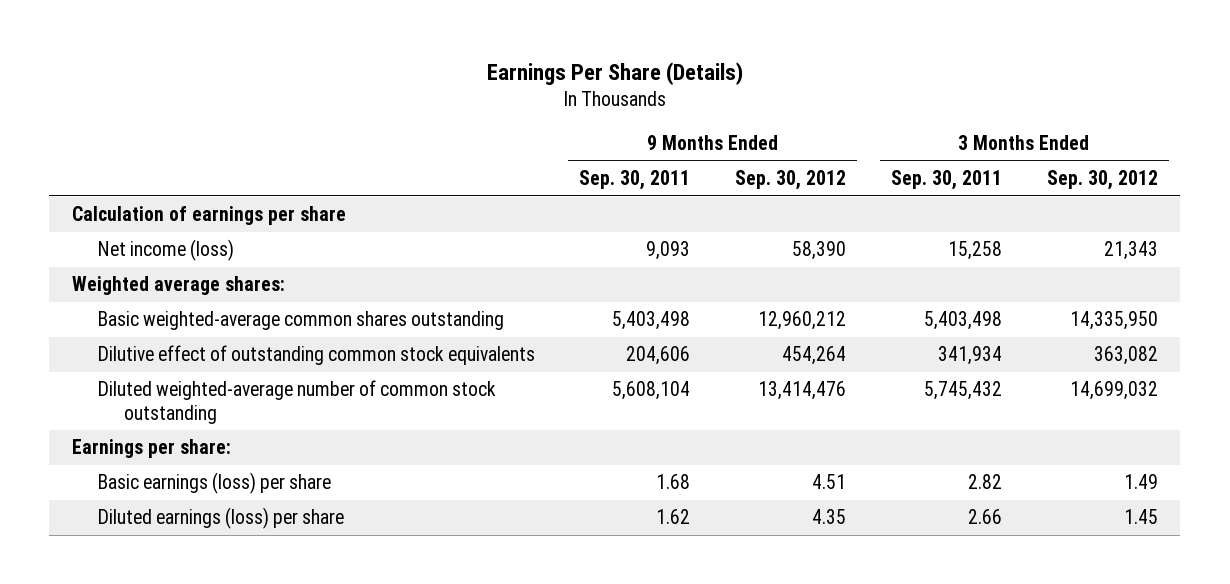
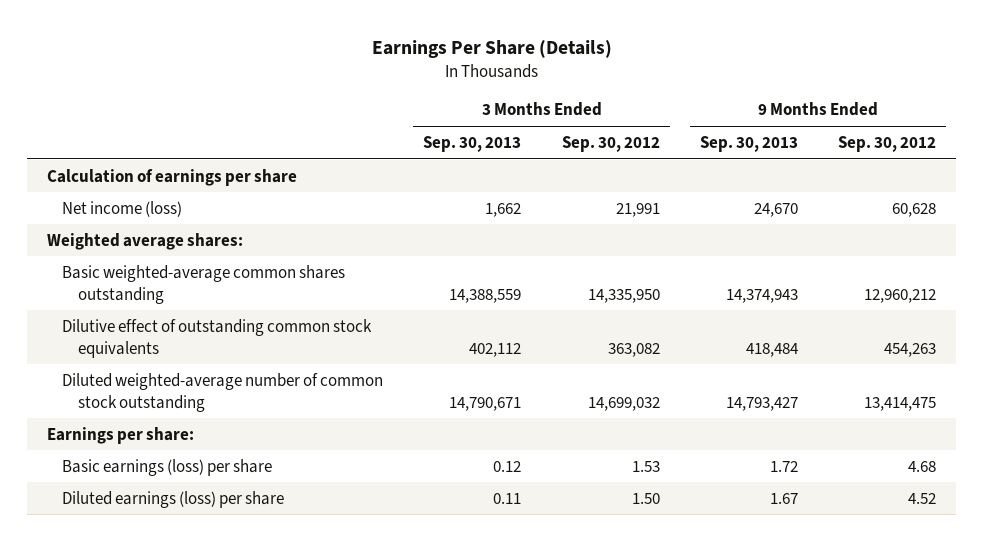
[579,170,691,191] Sep. 30, 2011 -> none
[891,170,1003,191] Sep. 30, 2011 -> none
none -> [423,135,522,152] Sep. 30, 2013
none -> [699,135,798,152] Sep. 30, 2013
[792,241,847,261] 58,390 -> [891,202,936,217] 60,628
[1103,241,1158,261] 21,343 -> [615,202,660,217] 21,991
[782,346,847,366] 454,264 -> [883,342,936,357] 454,263
[758,381,847,401] 13,414,476 -> [863,396,936,411] 13,414,475
[812,474,847,490] 4.51 -> [907,460,936,472] 4.68
[1123,474,1158,490] 1.49 -> [631,460,660,472] 1.53
[812,509,847,525] 4.35 -> [907,492,936,504] 4.52
[1123,509,1158,525] 1.45 -> [631,492,660,504] 1.50

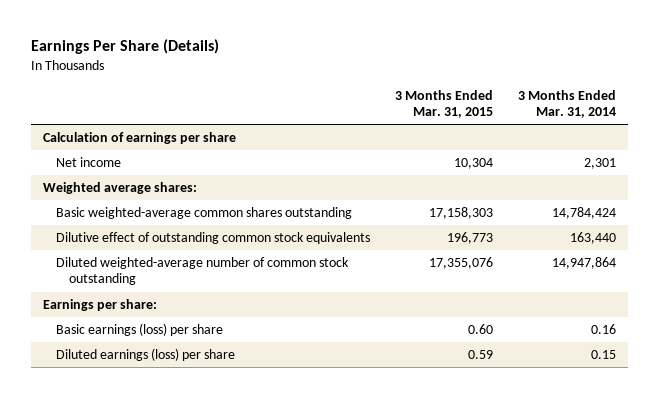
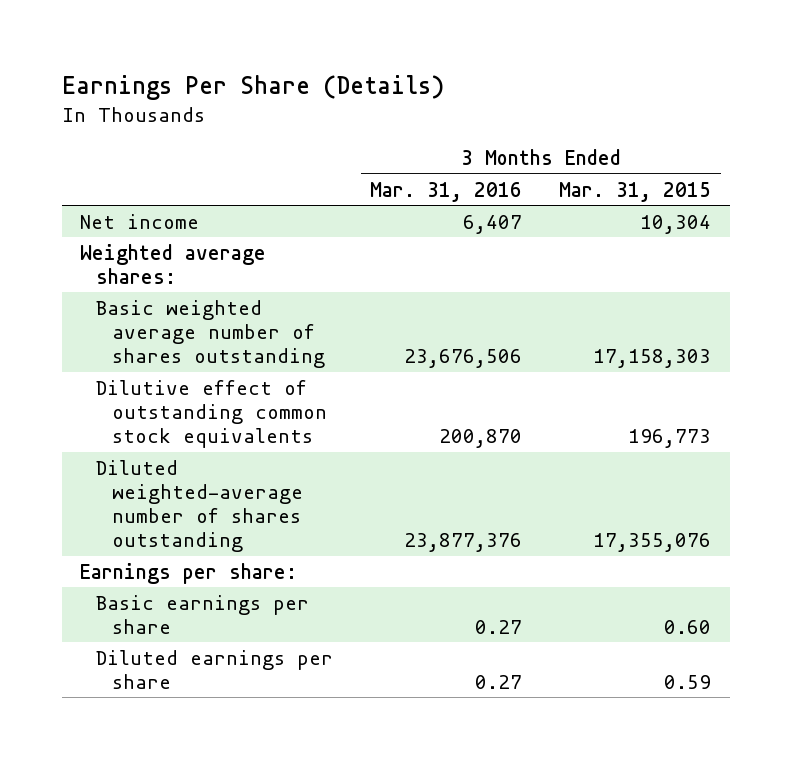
[517,89,616,119] 3 Months Ended Mar. 31, 2014 -> none
none -> [370,181,523,202] Mar. 31, 2016
[43,131,237,144] Calculation of earnings per share -> none
[56,206,353,219] Basic weighted-average common shares outstanding -> [96,299,325,369] Basic weighted average number of shares outstanding
[56,256,350,286] Diluted weighted-average number of common stock outstanding -> [96,459,303,553] Diluted weighted-average number of shares outstanding
[56,322,224,336] Basic earnings (loss) per share -> [96,594,310,634] Basic earnings per share
[56,347,236,361] Diluted earnings (loss) per share -> [96,649,334,689] Diluted earnings per share

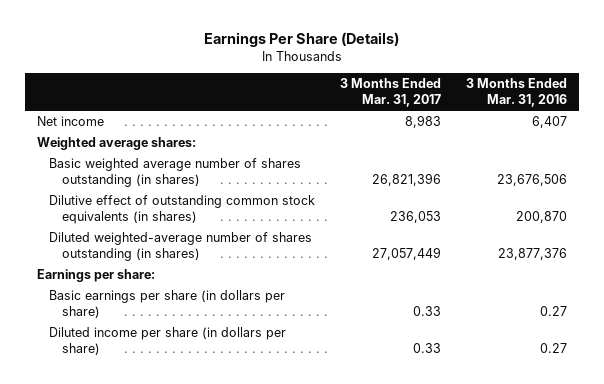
[559,181,712,202] Mar. 31, 2015 -> none
none -> [340,78,442,107] 3 Months Ended Mar. 31, 2017
[96,299,325,369] Basic weighted average number of shares outstanding -> [49,158,302,188] Basic weighted average number of shares outstanding (in shares)
[96,379,327,449] Dilutive effect of outstanding common stock equivalents -> [49,195,316,225] Dilutive effect of outstanding common stock equivalents (in shares)
[96,459,303,553] Diluted weighted-average number of shares outstanding -> [49,232,313,262] Diluted weighted-average number of shares outstanding (in shares)
[96,594,310,634] Basic earnings per share -> [49,290,286,319] Basic earnings per share (in dollars per share)
[96,649,334,689] Diluted earnings per share -> [49,327,287,356] Diluted income per share (in dollars per share)

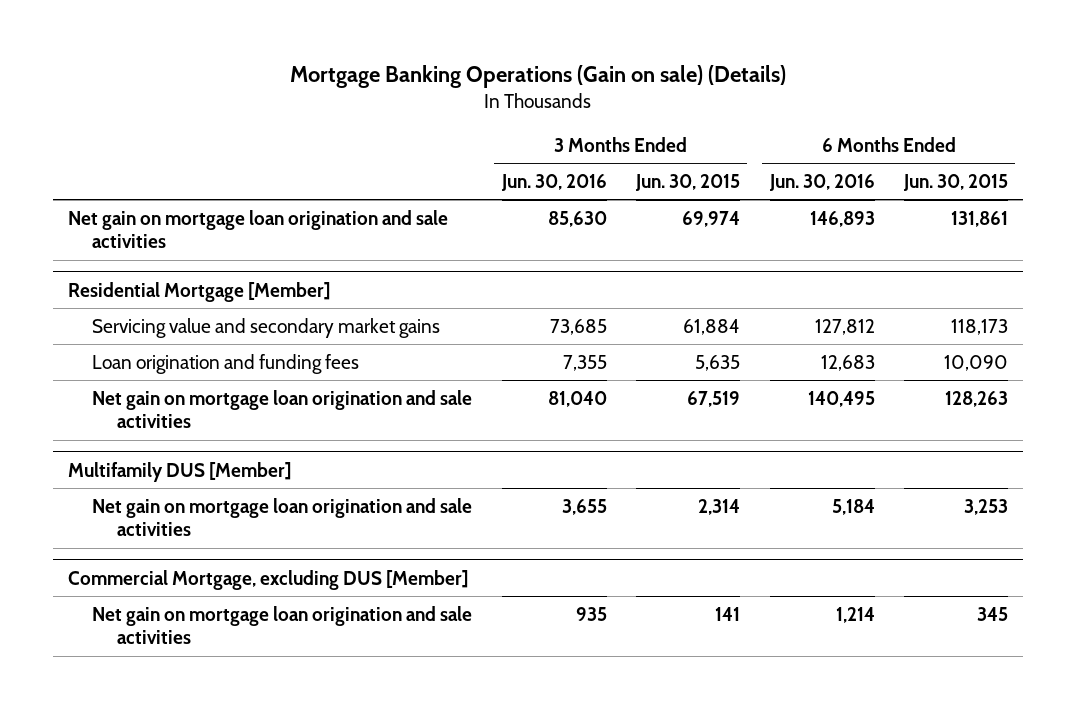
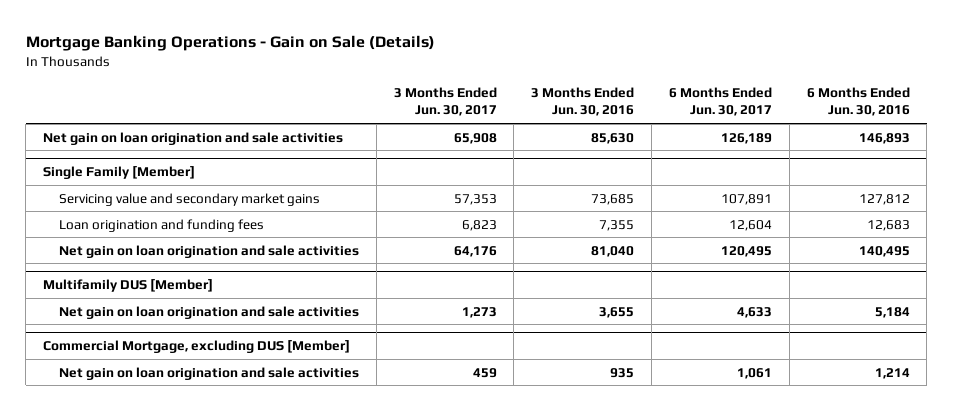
[289,65,786,89] Mortgage Banking Operations (Gain on sale) (Details) -> [25,35,435,52] Mortgage Banking Operations - Gain on Sale (Details)
[635,173,741,191] Jun. 30, 2015 -> none
[903,173,1009,191] Jun. 30, 2015 -> none
none -> [393,87,497,117] 3 Months Ended Jun. 30, 2017
none -> [668,87,772,117] 6 Months Ended Jun. 30, 2017
[67,209,448,249] Net gain on mortgage loan origination and sale activities -> [43,131,344,145] Net gain on loan origination and sale activities
[67,281,330,302] Residential Mortgage [Member] -> [43,166,196,180] Single Family [Member]
[92,389,473,429] Net gain on mortgage loan origination and sale activities -> [58,244,359,258] Net gain on loan origination and sale activities
[92,497,473,537] Net gain on mortgage loan origination and sale activities -> [58,305,359,319] Net gain on loan origination and sale activities
[92,605,473,645] Net gain on mortgage loan origination and sale activities -> [58,366,359,380] Net gain on loan origination and sale activities

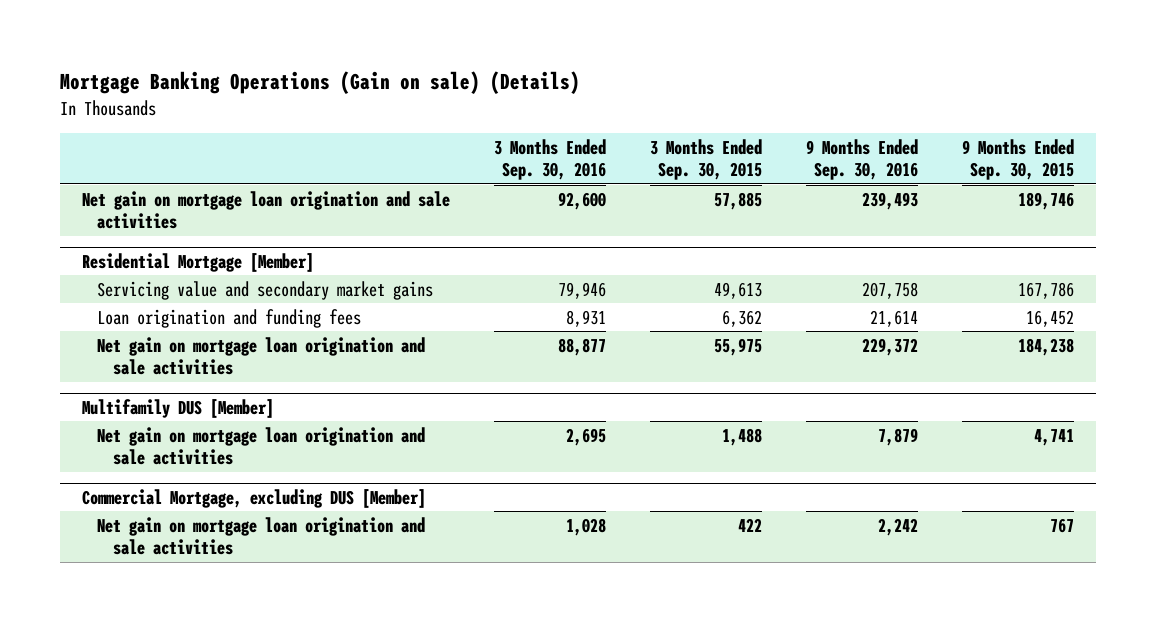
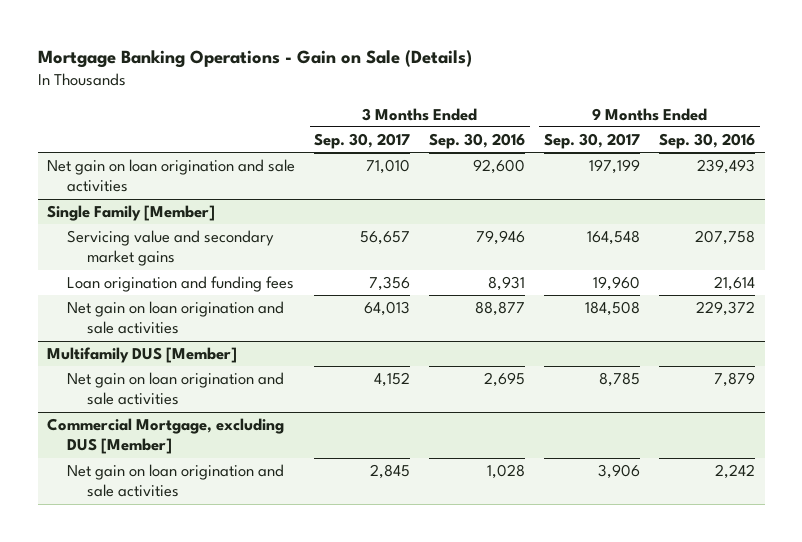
[60,71,581,95] Mortgage Banking Operations (Gain on sale) (Details) -> [37,50,472,69] Mortgage Banking Operations - Gain on Sale (Details)
[650,138,763,181] 3 Months Ended Sep. 30, 2015 -> none
[961,138,1074,181] 9 Months Ended Sep. 30, 2015 -> none
none -> [314,132,411,149] Sep. 30, 2017
none -> [544,132,641,149] Sep. 30, 2017
[82,190,451,229] Net gain on mortgage loan origination and sale activities -> [47,159,296,193] Net gain on loan origination and sale activities
[82,252,315,272] Residential Mortgage [Member] -> [47,205,216,222] Single Family [Member]
[97,336,426,375] Net gain on mortgage loan origination and sale activities -> [66,301,284,335] Net gain on loan origination and sale activities
[97,426,426,465] Net gain on mortgage loan origination and sale activities -> [66,372,284,406] Net gain on loan origination and sale activities
[97,516,426,555] Net gain on mortgage loan origination and sale activities -> [66,464,284,498] Net gain on loan origination and sale activities

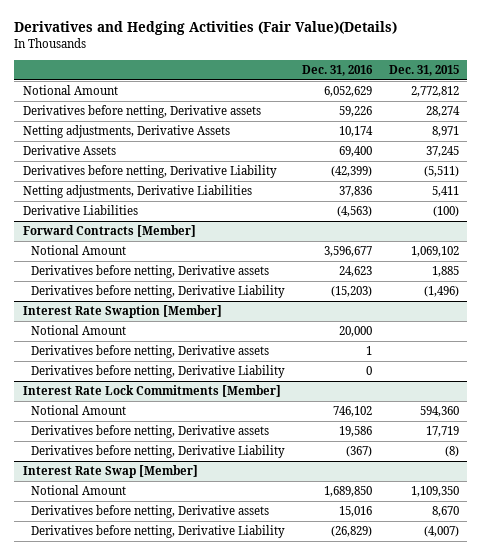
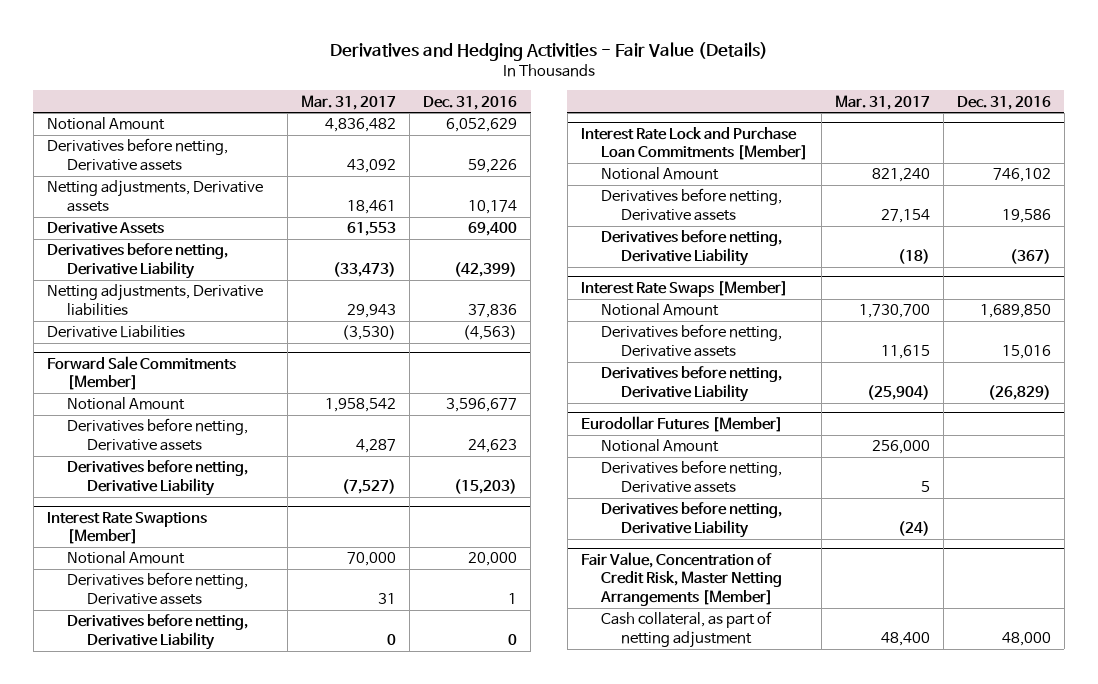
[14,21,398,36] Derivatives and Hedging Activities (Fair Value)(Details) -> [329,41,768,61] Derivatives and Hedging Activities - Fair Value (Details)
[388,64,459,76] Dec. 31, 2015 -> none
none -> [301,94,397,110] Mar. 31, 2017
[22,125,230,139] Netting adjustments, Derivative Assets -> [46,180,263,212] Netting adjustments, Derivative assets
[22,185,252,199] Netting adjustments, Derivative Liabilities -> [46,284,263,316] Netting adjustments, Derivative liabilities
[22,225,196,238] Forward Contracts [Member] -> [46,355,236,391] Forward Sale Commitments [Member]
[22,305,222,319] Interest Rate Swaption [Member] -> [46,511,207,545] Interest Rate Swaptions [Member]
[22,385,281,398] Interest Rate Lock Commitments [Member] -> [580,126,808,161] Interest Rate Lock and Purchase Loan Commitments [Member]
[22,465,198,479] Interest Rate Swap [Member] -> [580,280,788,297] Interest Rate Swaps [Member]
none -> [580,415,783,432] Eurodollar Futures [Member]
none -> [600,439,719,453] Notional Amount
none -> [600,460,782,493] Derivatives before netting, Derivative assets
none -> [600,502,782,538] Derivatives before netting, Derivative Liability
none -> [580,551,782,606] Fair Value, Concentration of Credit Risk, Master Netting Arrangements [Member]
none -> [600,611,772,648] Cash collateral, as part of netting adjustment

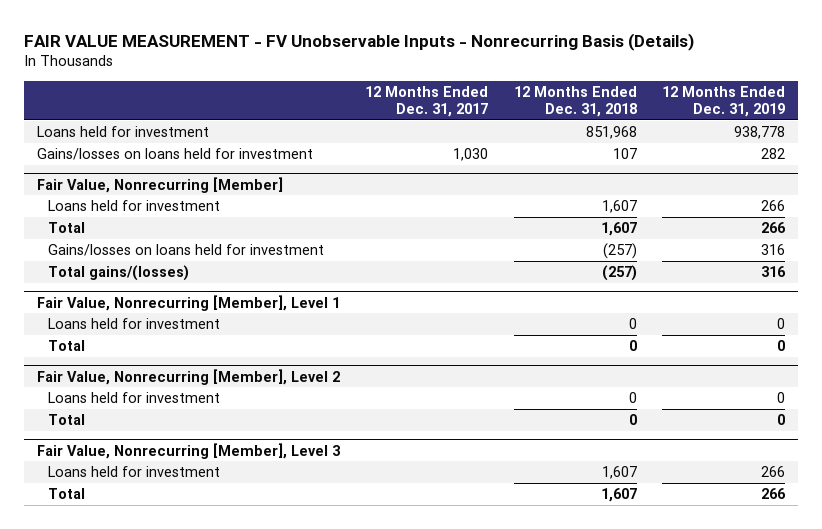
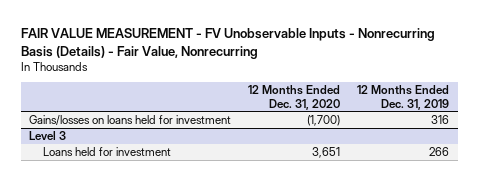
[24,32,695,51] FAIR VALUE MEASUREMENT - FV Unobservable Inputs - Nonrecurring Basis (Details) -> [20,28,435,59] FAIR VALUE MEASUREMENT - FV Unobservable Inputs - Nonrecurring Basis (Details) - Fair Value, Nonrecurring
[365,86,489,118] 12 Months Ended Dec. 31, 2017 -> none
[513,86,637,118] 12 Months Ended Dec. 31, 2018 -> none
none -> [248,85,341,110] 12 Months Ended Dec. 31, 2020
[36,126,209,138] Loans held for investment -> none
[36,148,313,161] Gains/losses on loans held for investment -> none
[36,176,283,193] Fair Value, Nonrecurring [Member] -> none
[47,200,220,212] Loans held for investment -> none
[47,222,85,234] Total -> none
[47,265,189,282] Total gains/(losses) -> none
[36,294,340,311] Fair Value, Nonrecurring [Member], Level 1 -> none
[47,318,220,330] Loans held for investment -> none
[47,340,85,352] Total -> none
[36,368,340,385] Fair Value, Nonrecurring [Member], Level 2 -> none
[47,392,220,404] Loans held for investment -> none
[47,414,85,426] Total -> none
[36,442,340,459] Fair Value, Nonrecurring [Member], Level 3 -> none
none -> [29,131,67,141] Level 3
[47,488,85,500] Total -> none

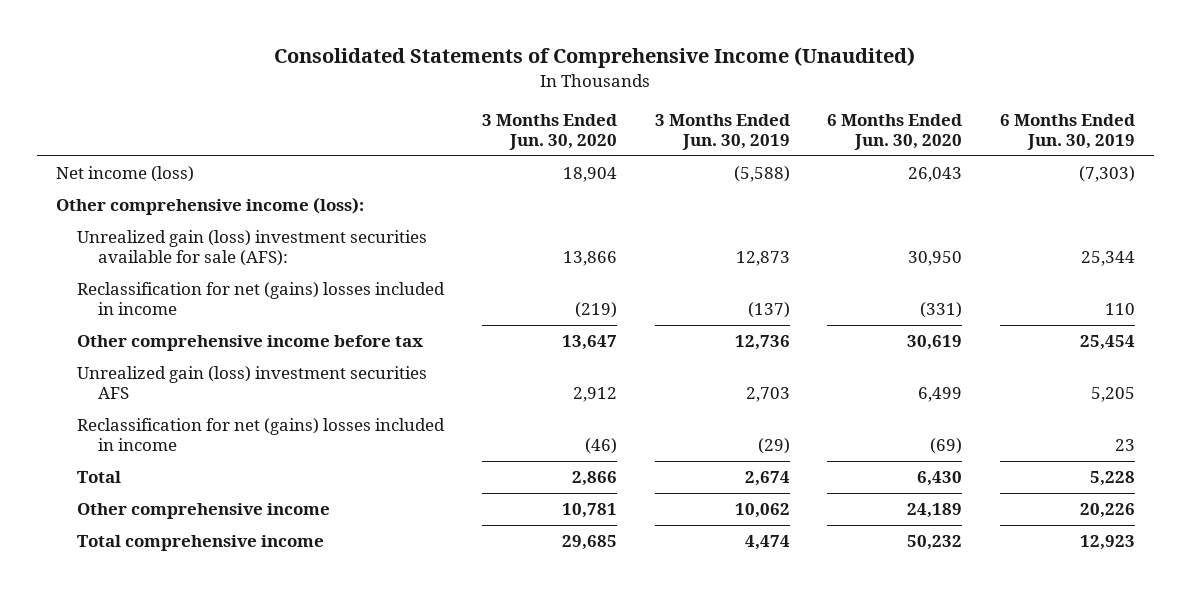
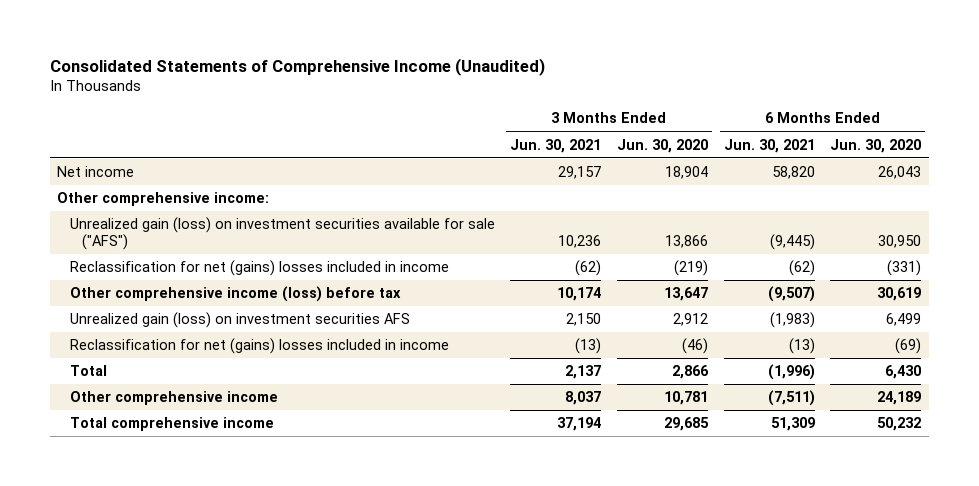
[654,113,790,150] 3 Months Ended Jun. 30, 2019 -> none
[1000,113,1136,150] 6 Months Ended Jun. 30, 2019 -> none
none -> [510,138,602,153] Jun. 30, 2021
none -> [723,138,815,153] Jun. 30, 2021
[55,166,194,183] Net income (loss) -> [57,166,135,178] Net income
[55,197,364,216] Other comprehensive income (loss): -> [57,192,270,207] Other comprehensive income:
[77,230,428,267] Unrealized gain (loss) investment securities available for sale (AFS): -> [69,217,495,250] Unrealized gain (loss) on investment securities available for sale ("AFS")
[77,335,424,352] Other comprehensive income before tax -> [69,286,401,303] Other comprehensive income (loss) before tax
[77,366,428,400] Unrealized gain (loss) investment securities AFS -> [69,312,410,329] Unrealized gain (loss) on investment securities AFS

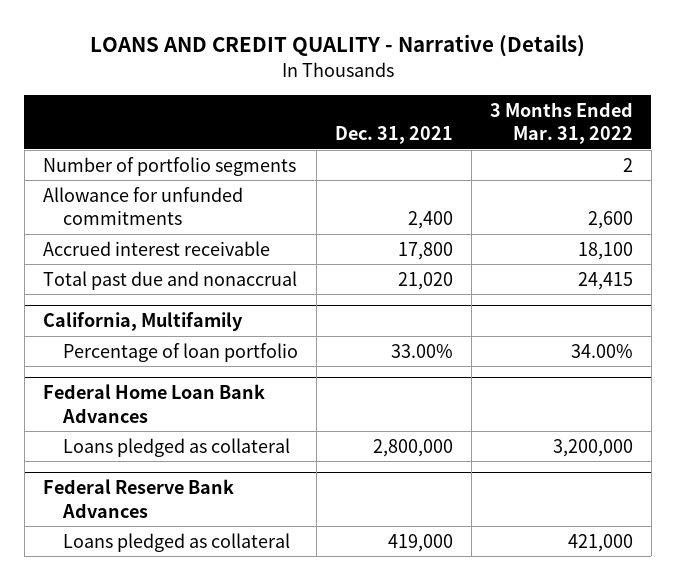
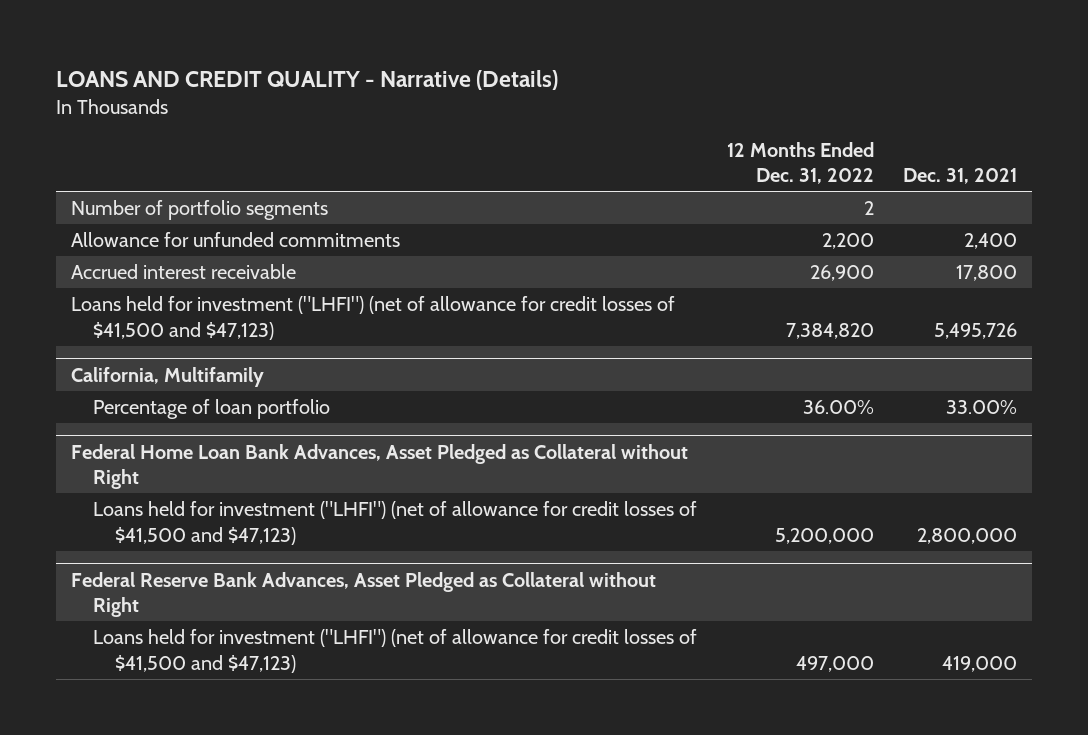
[489,101,633,144] 3 Months Ended Mar. 31, 2022 -> none
none -> [726,141,874,185] 12 Months Ended Dec. 31, 2022
[42,270,297,290] Total past due and nonaccrual -> none
none -> [70,296,675,340] Loans held for investment ("LHFI") (net of allowance for credit losses of $41,500 and $47,123)
[42,384,265,423] Federal Home Loan Bank Advances -> none
[62,437,290,457] Loans pledged as collateral -> none
[42,479,234,518] Federal Reserve Bank Advances -> none
none -> [70,443,688,490] Federal Home Loan Bank Advances, Asset Pledged as Collateral without Right
none -> [92,501,697,545] Loans held for investment ("LHFI") (net of allowance for credit losses of $41,500 and $47,123)
none -> [70,571,656,618] Federal Reserve Bank Advances, Asset Pledged as Collateral without Right
[62,532,290,552] Loans pledged as collateral -> [92,629,697,673] Loans held for investment ("LHFI") (net of allowance for credit losses of $41,500 and $47,123)

